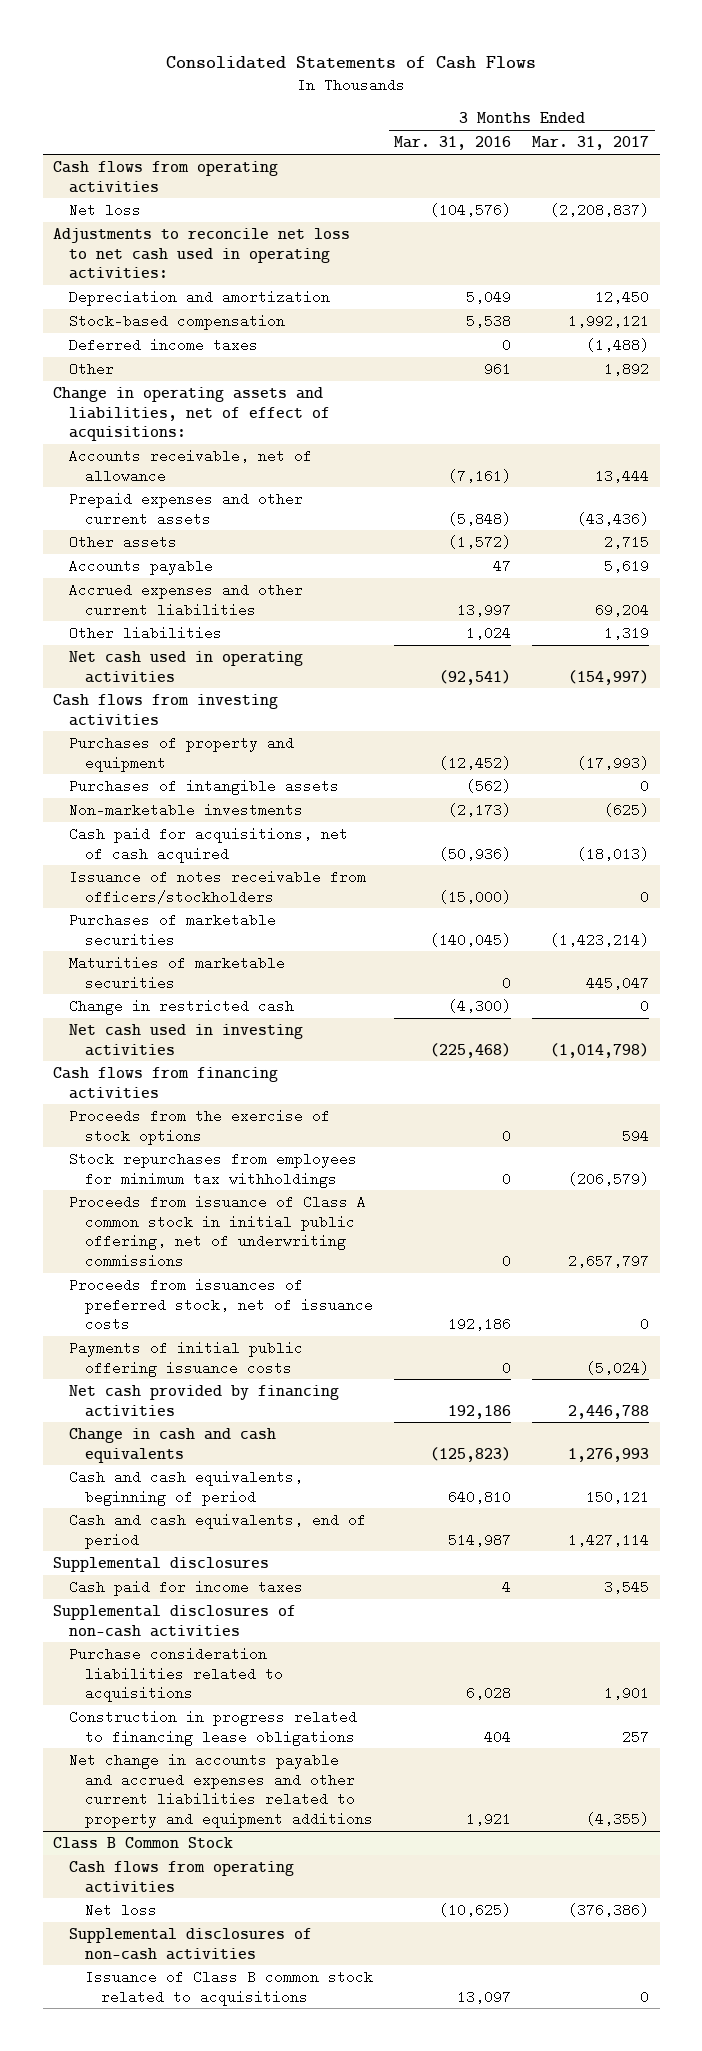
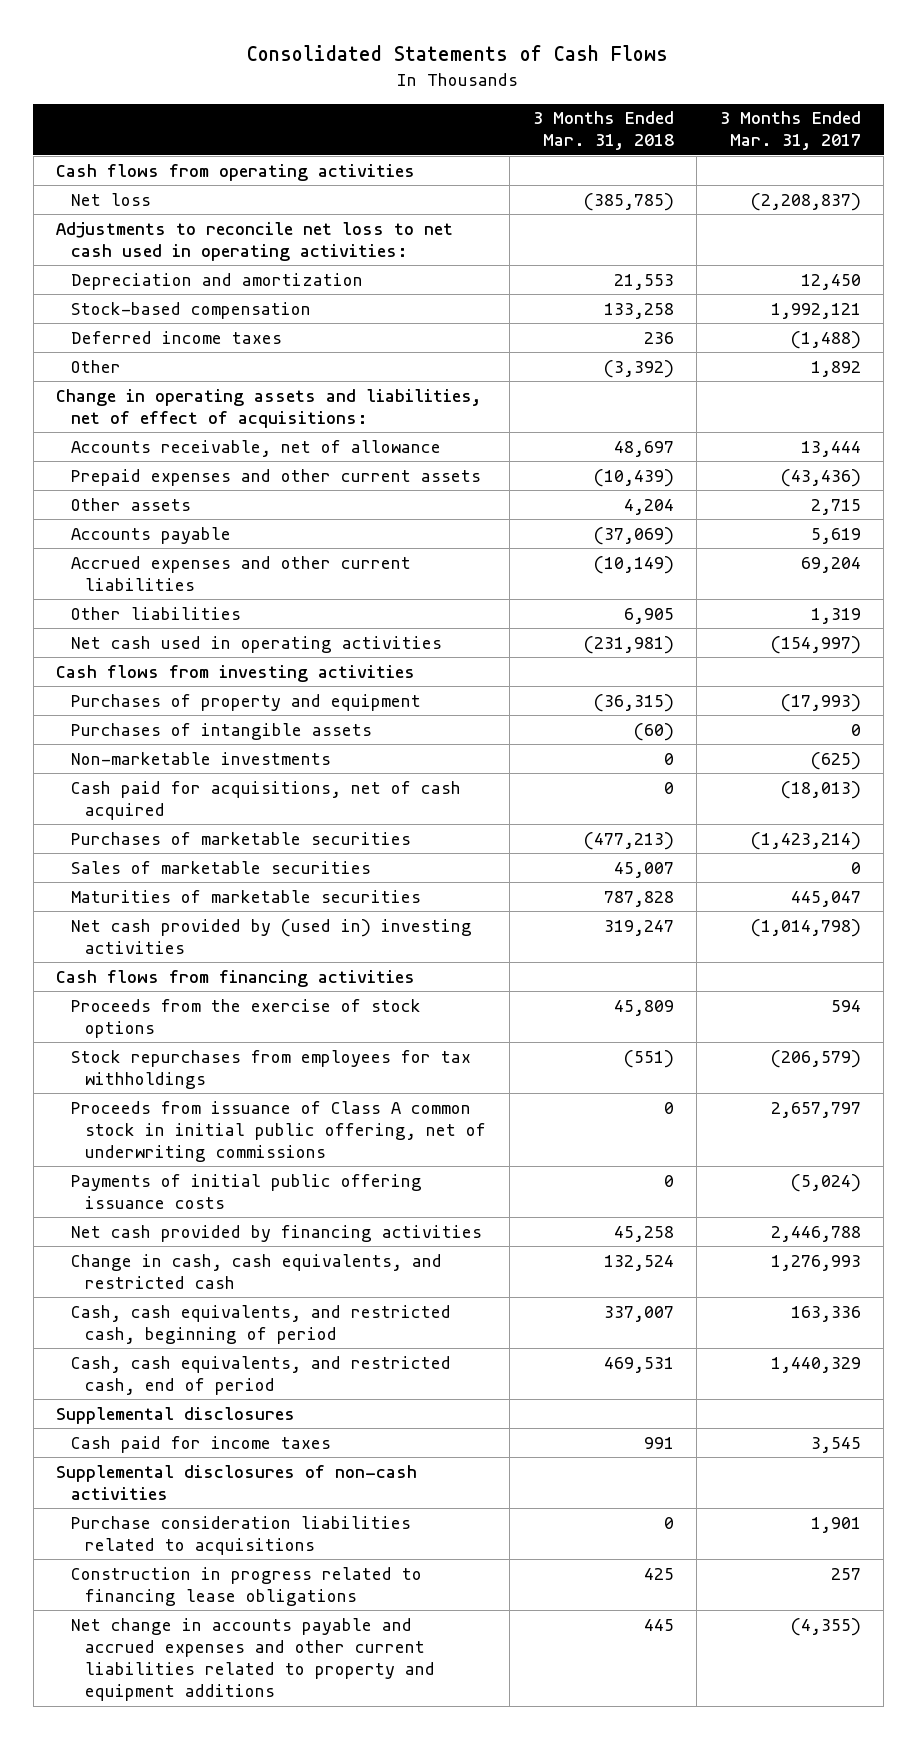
[394,136,512,151] Mar. 31, 2016 -> none
none -> [532,111,674,151] 3 Months Ended Mar. 31, 2018
[68,869,366,904] Issuance of notes receivable from officers/stockholders -> none
none -> [70,860,371,874] Sales of marketable securities
[68,998,294,1015] Change in restricted cash -> none
[68,1023,303,1056] Net cash used in investing activities -> [70,918,472,954] Net cash provided by (used in) investing activities
[68,1151,357,1188] Stock repurchases from employees for minimum tax withholdings -> [70,1049,471,1089] Stock repurchases from employees for tax withholdings
[68,1277,373,1332] Proceeds from issuances of preferred stock, net of issuance costs -> none
[68,1427,276,1463] Change in cash and cash equivalents -> [70,1253,442,1289] Change in cash, cash equivalents, and restricted cash
[68,1469,303,1506] Cash and cash equivalents, beginning of period -> [70,1304,451,1344] Cash, cash equivalents, and restricted cash, beginning of period
[586,1489,650,1504] 150,121 -> [790,1305,861,1322] 163,336
[68,1512,366,1549] Cash and cash equivalents, end of period -> [70,1355,451,1395] Cash, cash equivalents, and restricted cash, end of period
[568,1532,650,1547] 1,427,114 -> [770,1356,861,1373] 1,440,329
[53,1836,234,1849] Class B Common Stock -> none
[68,1860,294,1893] Cash flows from operating activities -> none
[84,1902,157,1917] Net loss -> none
[68,1927,312,1960] Supplemental disclosures of non-cash activities -> none
[84,1969,373,2006] Issuance of Class B common stock related to acquisitions -> none

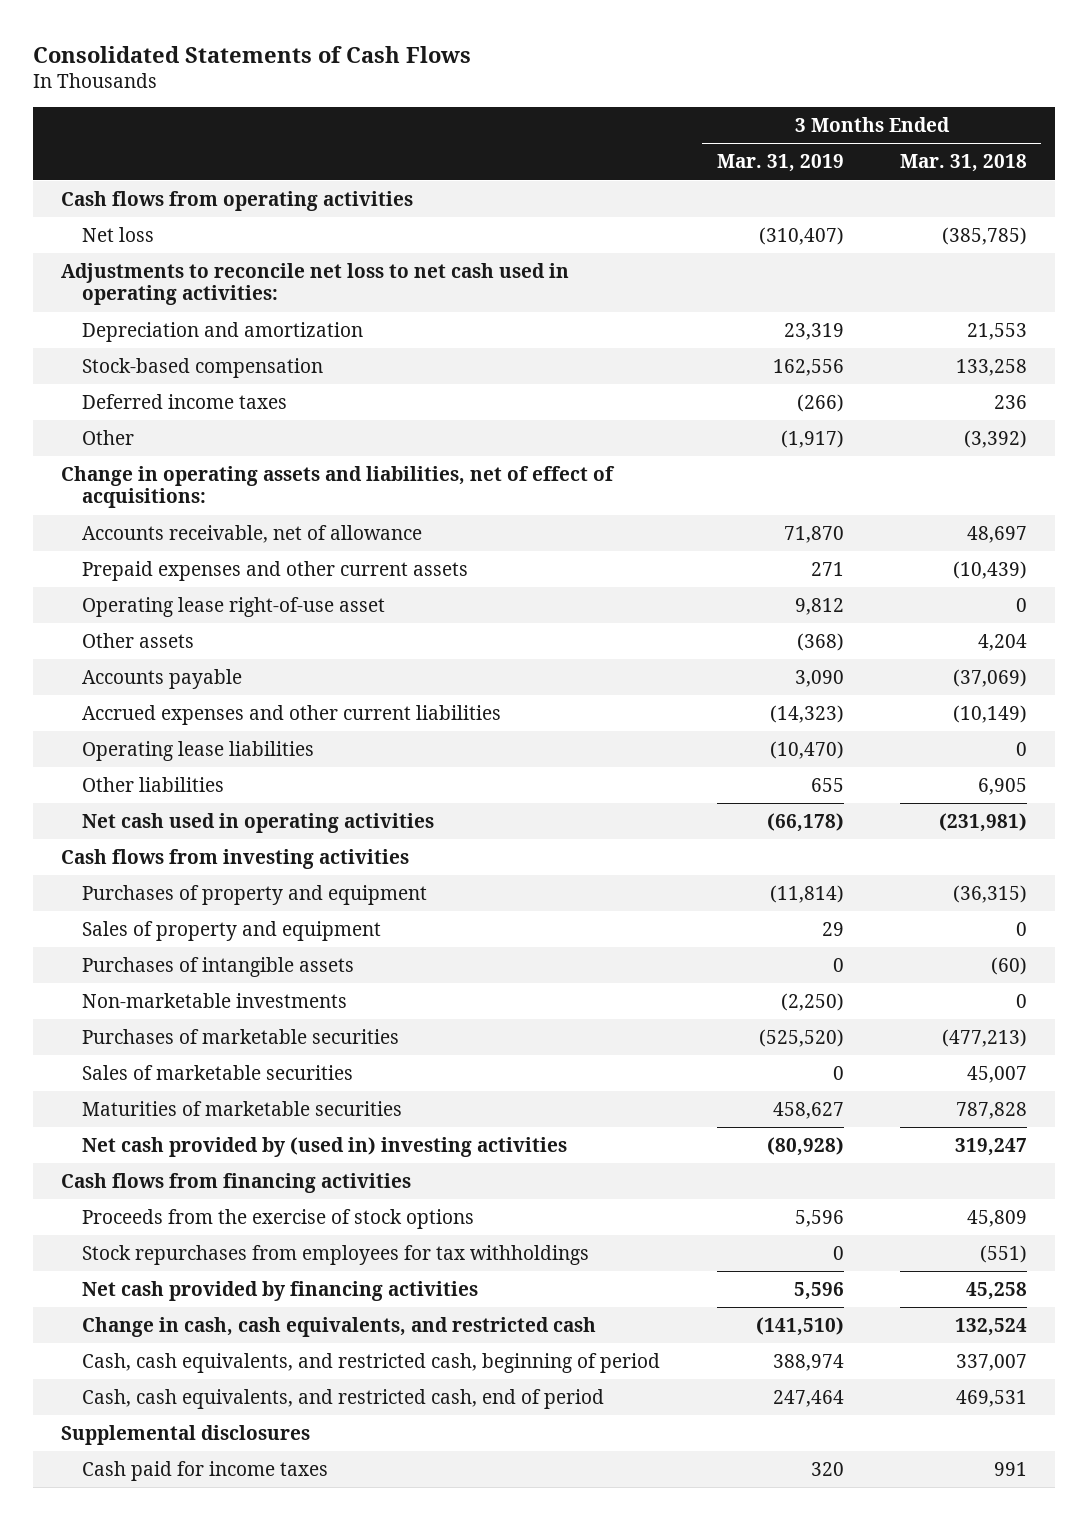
[719,111,861,151] 3 Months Ended Mar. 31, 2017 -> none
none -> [716,154,844,173] Mar. 31, 2019
none -> [82,596,386,617] Operating lease right-of-use asset
none -> [82,740,315,761] Operating lease liabilities
none -> [82,920,382,941] Sales of property and equipment
[70,780,461,820] Cash paid for acquisitions, net of cash acquired -> none
[70,1100,487,1163] Proceeds from issuance of Class A common stock in initial public offering, net of underwriting commissions -> none
[70,1173,422,1209] Payments of initial public offering issuance costs -> none
[56,1464,418,1500] Supplemental disclosures of non-cash activities -> none
[70,1515,411,1555] Purchase consideration liabilities related to acquisitions -> none
[70,1566,422,1606] Construction in progress related to financing lease obligations -> none
[70,1617,436,1702] Net change in accounts payable and accrued expenses and other current liabilities related to property and equipment additions -> none

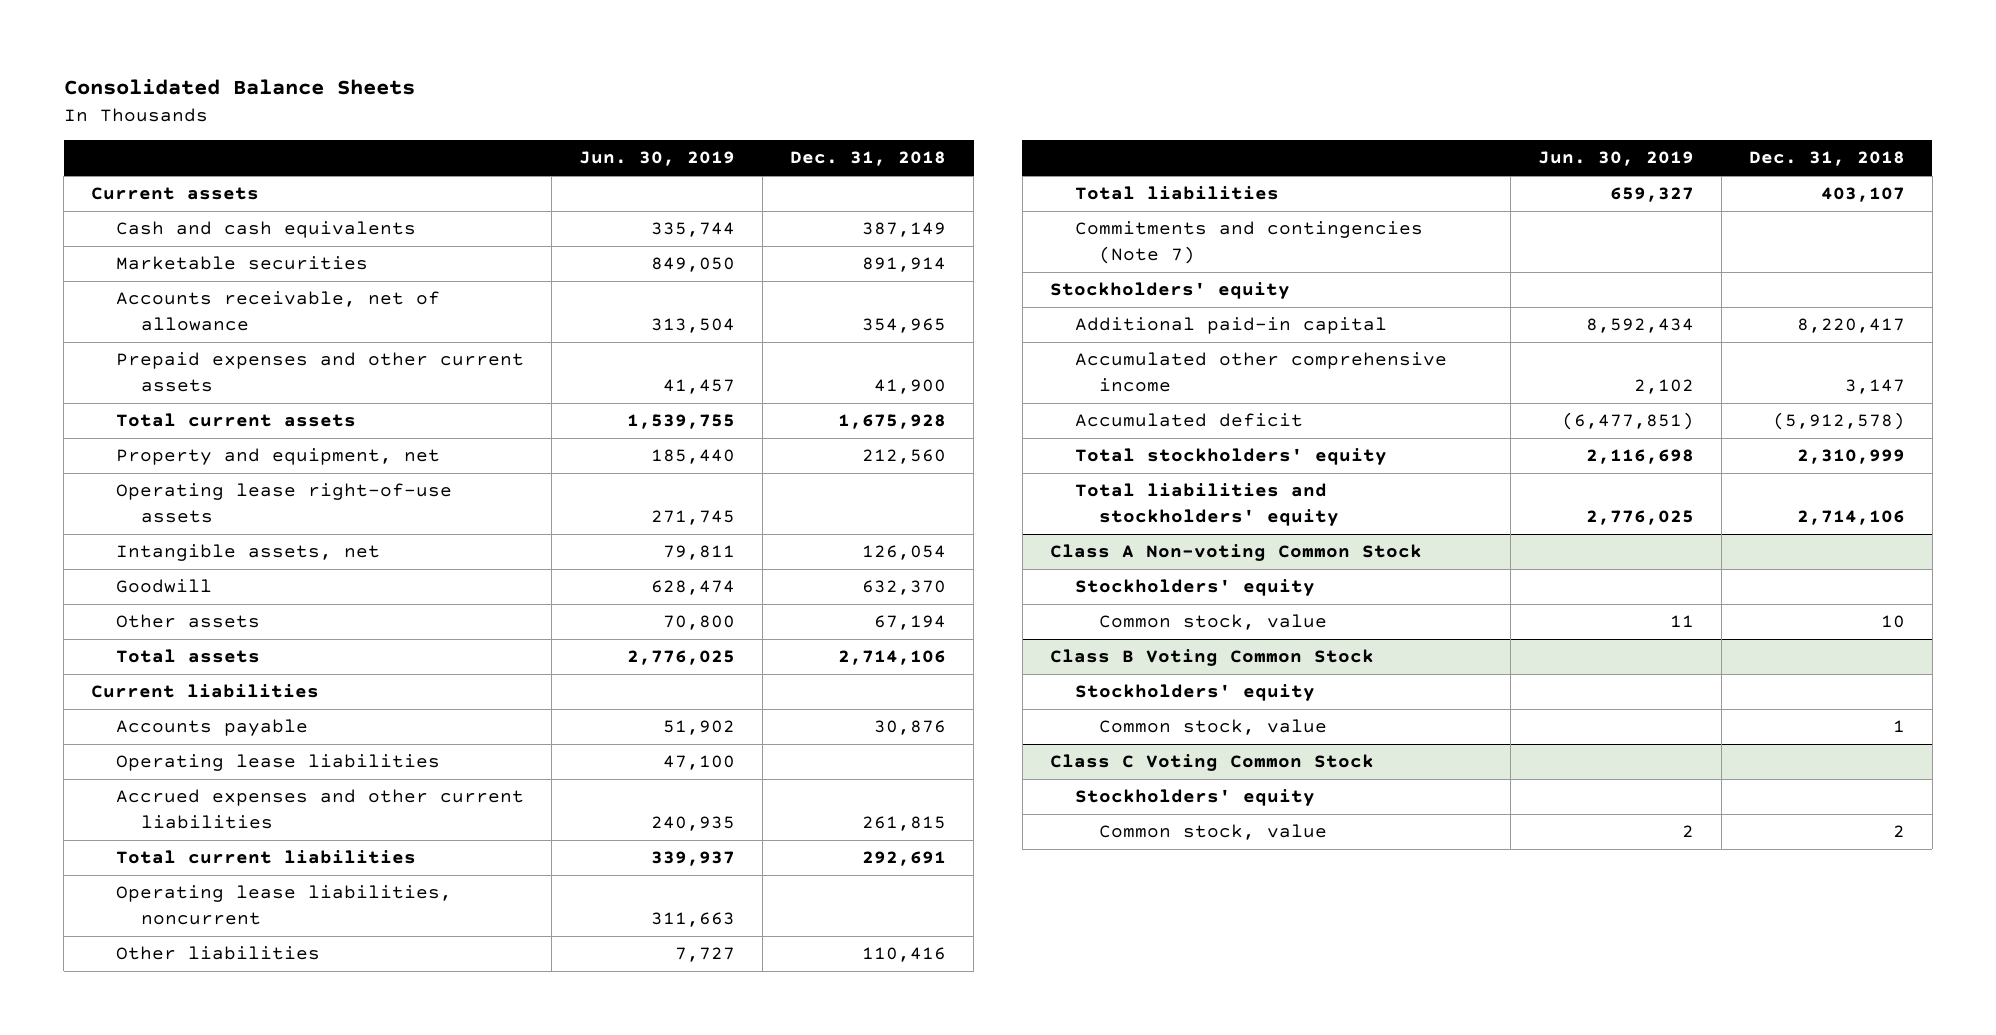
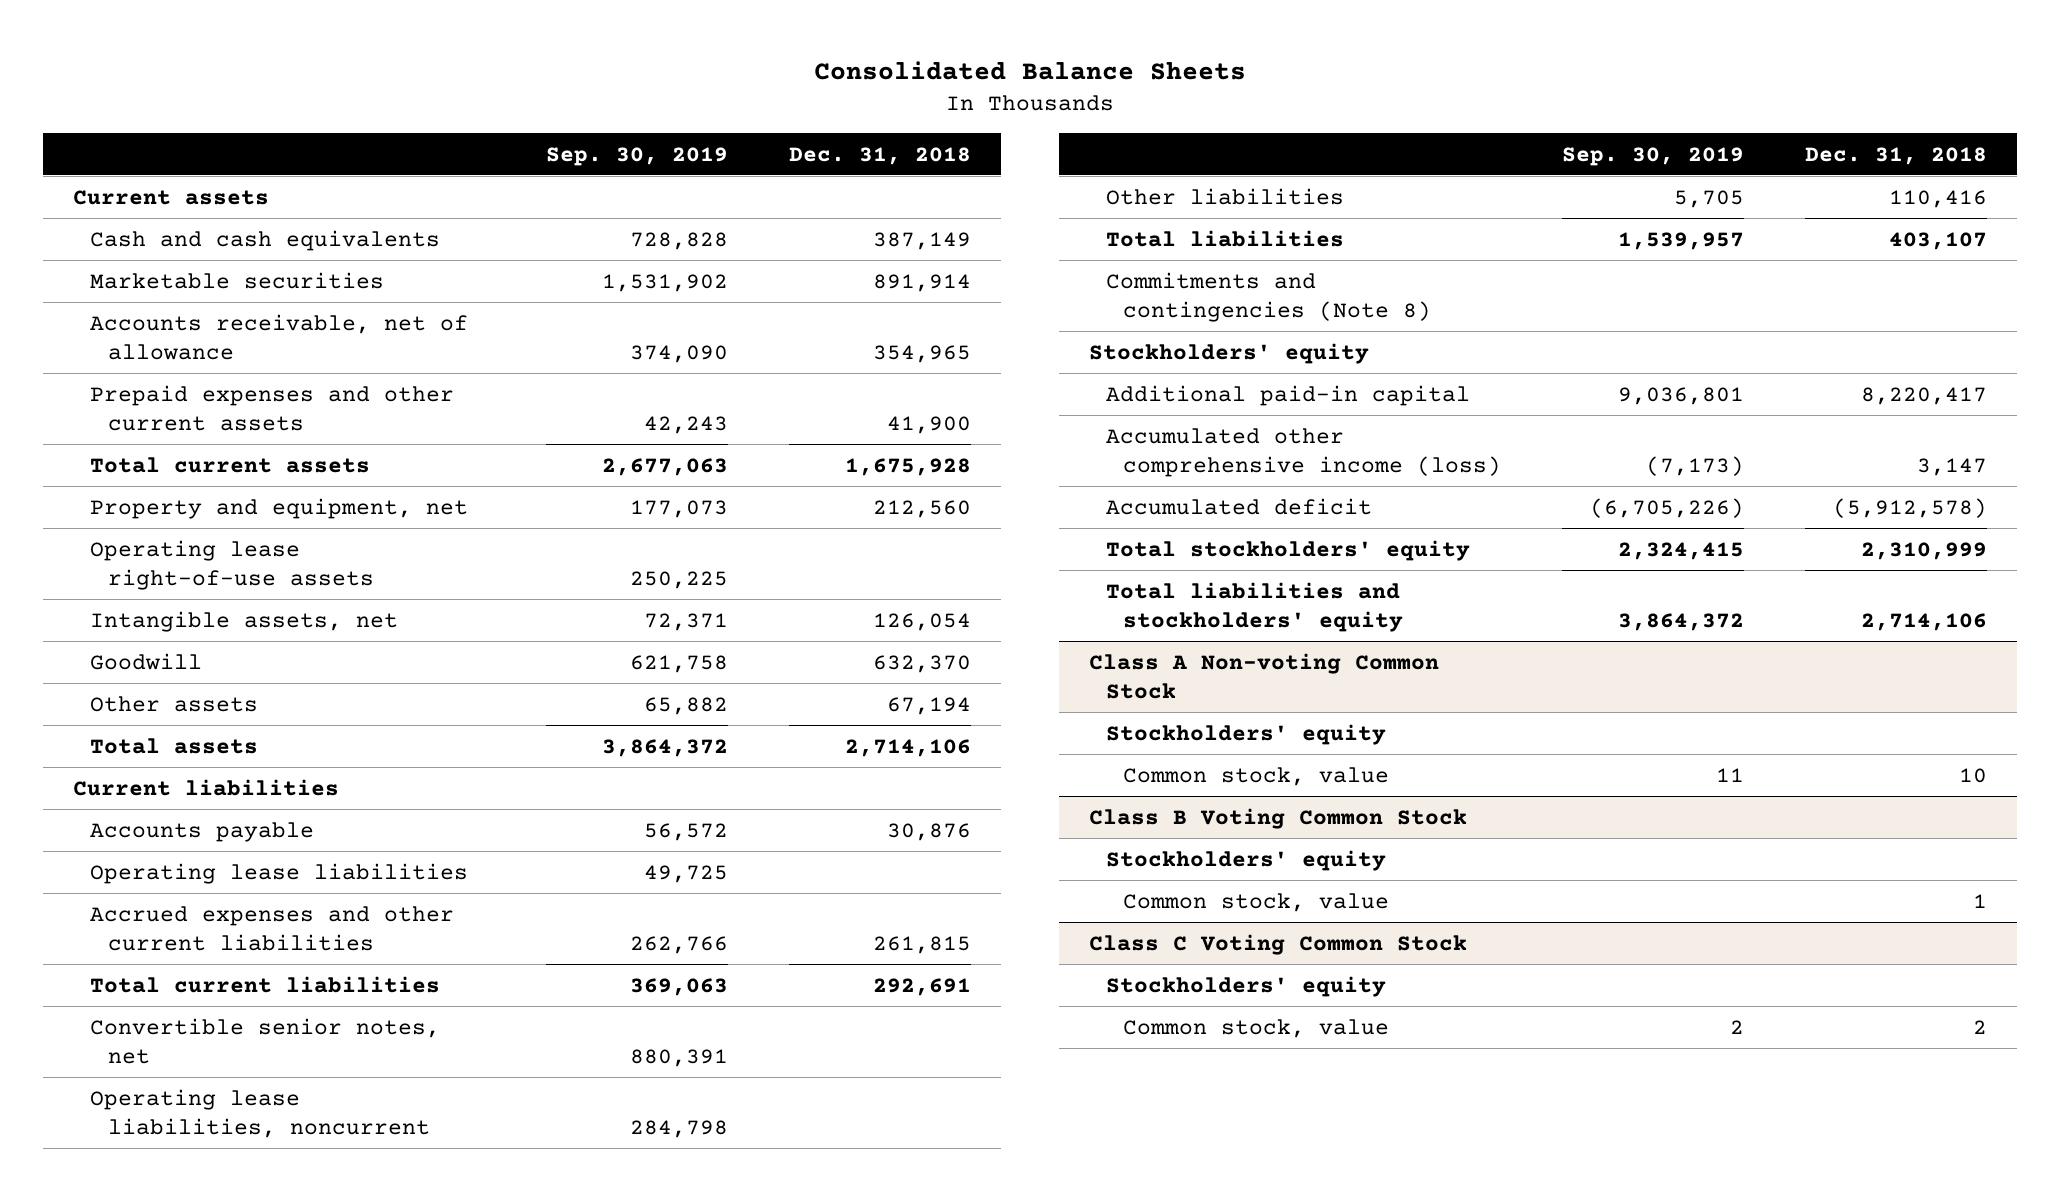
[579,151,736,167] Jun. 30, 2019 -> none
none -> [546,146,729,166] Sep. 30, 2019
none -> [90,1017,441,1064] Convertible senior notes, net
[1074,221,1423,264] Commitments and contingencies (Note 7) -> [1106,271,1432,322] Commitments and contingencies (Note 8)
[1074,352,1447,392] Accumulated other comprehensive income -> [1106,427,1502,477] Accumulated other comprehensive income (loss)

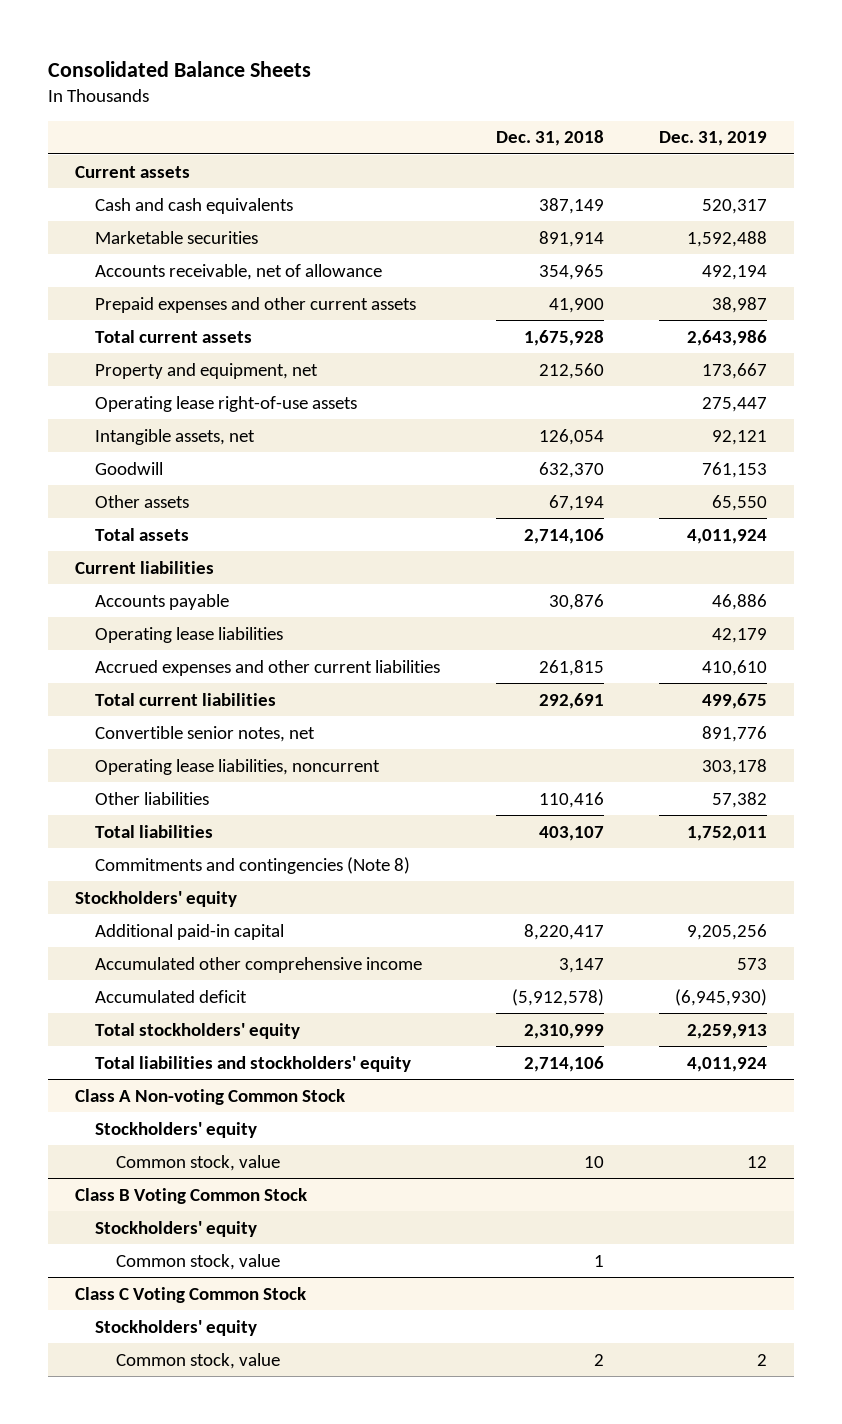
[546,146,729,166] Sep. 30, 2019 -> none
none -> [658,131,767,147] Dec. 31, 2019
[1106,427,1502,477] Accumulated other comprehensive income (loss) -> [95,956,423,973] Accumulated other comprehensive income

